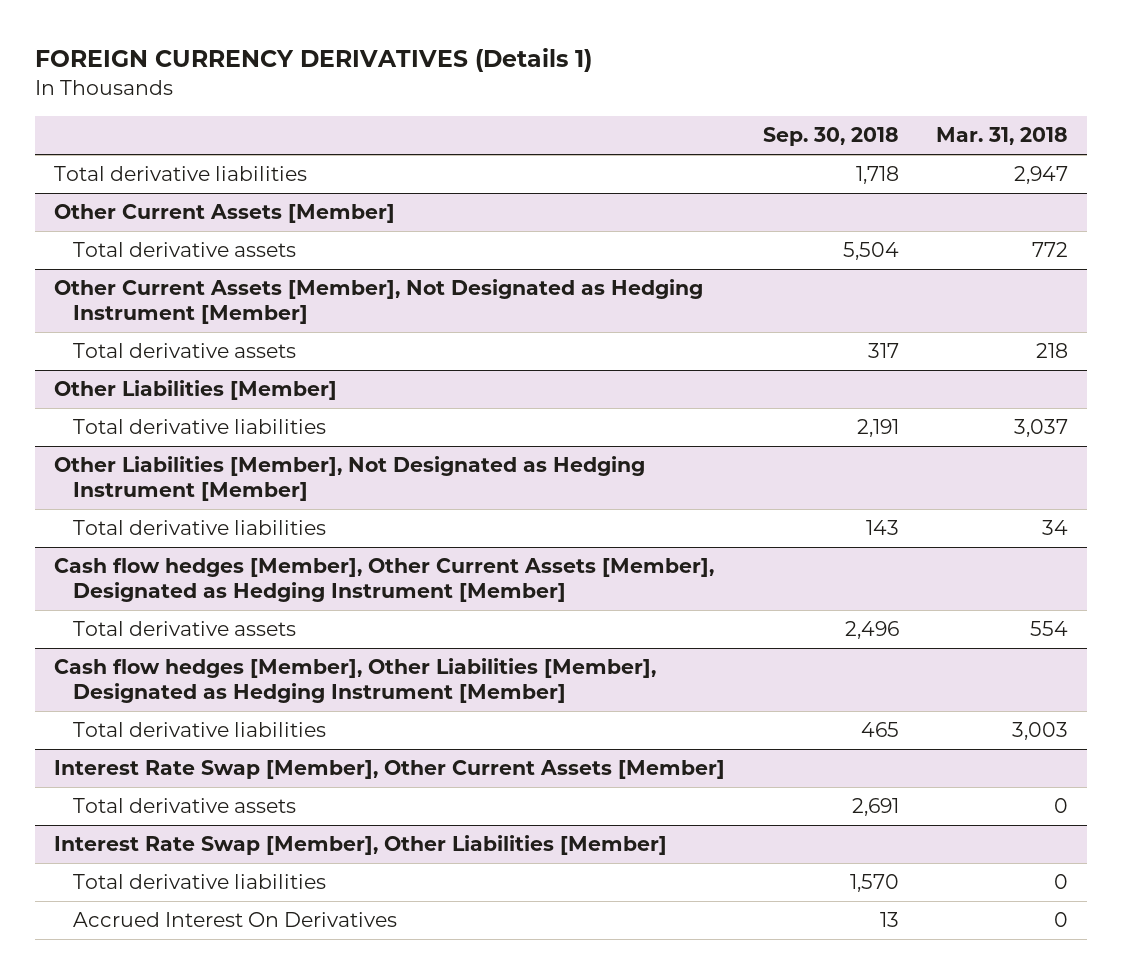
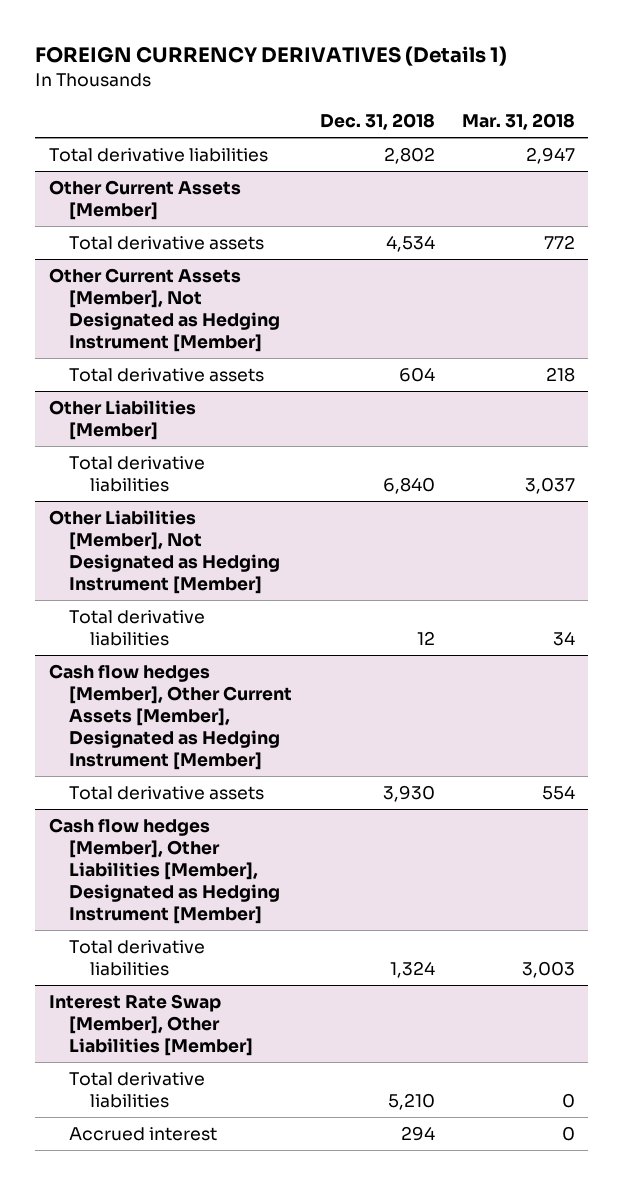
[762,127,899,147] Sep. 30, 2018 -> none
none -> [319,112,435,130] Dec. 31, 2018
[54,760,726,780] Interest Rate Swap [Member], Other Current Assets [Member] -> none
[73,798,297,814] Total derivative assets -> none
[73,912,398,928] Accrued Interest On Derivatives -> [69,1127,218,1142] Accrued interest

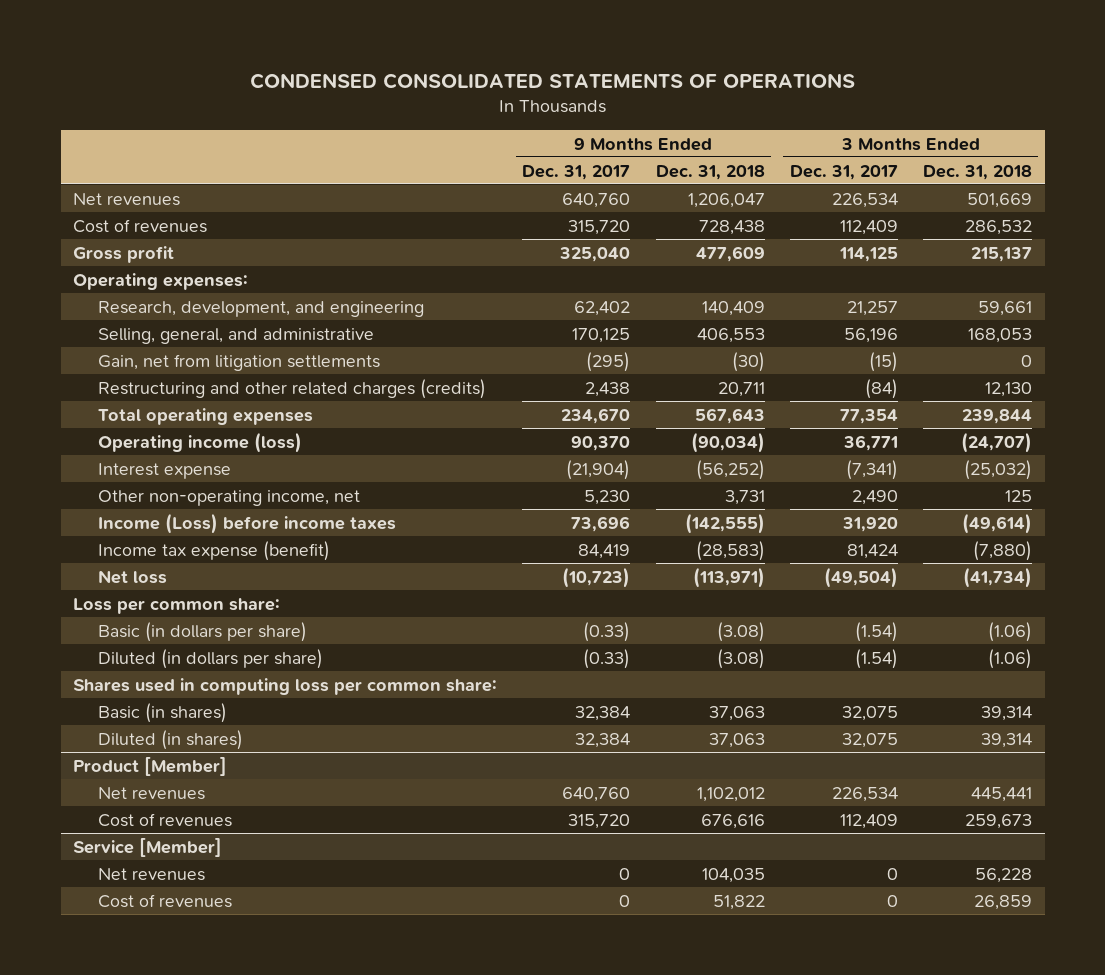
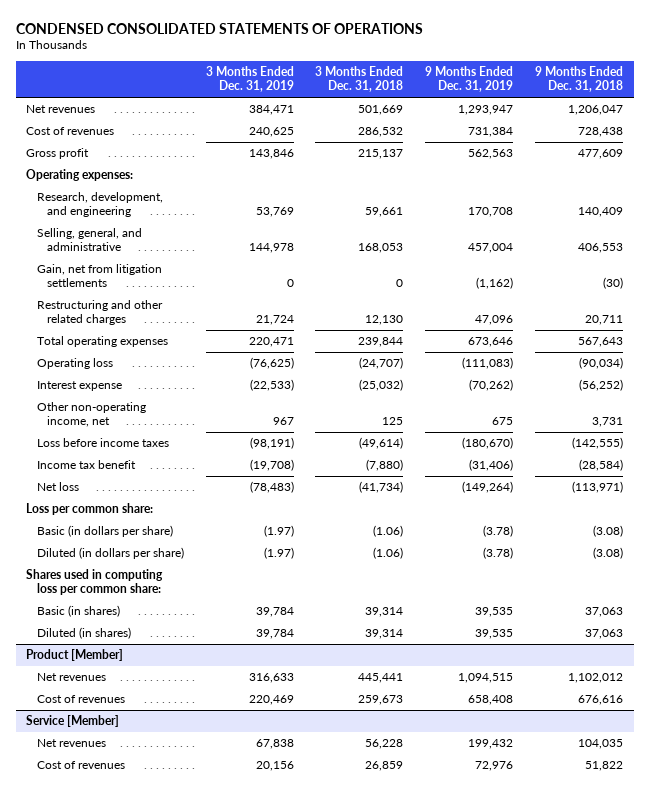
[522,164,631,180] Dec. 31, 2017 -> none
[789,164,898,180] Dec. 31, 2017 -> none
none -> [205,66,294,92] 3 Months Ended Dec. 31, 2019
none -> [425,66,514,92] 9 Months Ended Dec. 31, 2019
[98,378,487,399] Restructuring and other related charges (credits) -> [36,300,163,326] Restructuring and other related charges
[98,431,303,453] Operating income (loss) -> [36,358,113,370] Operating loss
[98,512,397,534] Income (Loss) before income taxes -> [36,438,169,448] Loss before income taxes
[98,540,331,561] Income tax expense (benefit) -> [36,460,136,470] Income tax benefit
[695,540,765,561] (28,583) -> [578,459,623,472] (28,584)

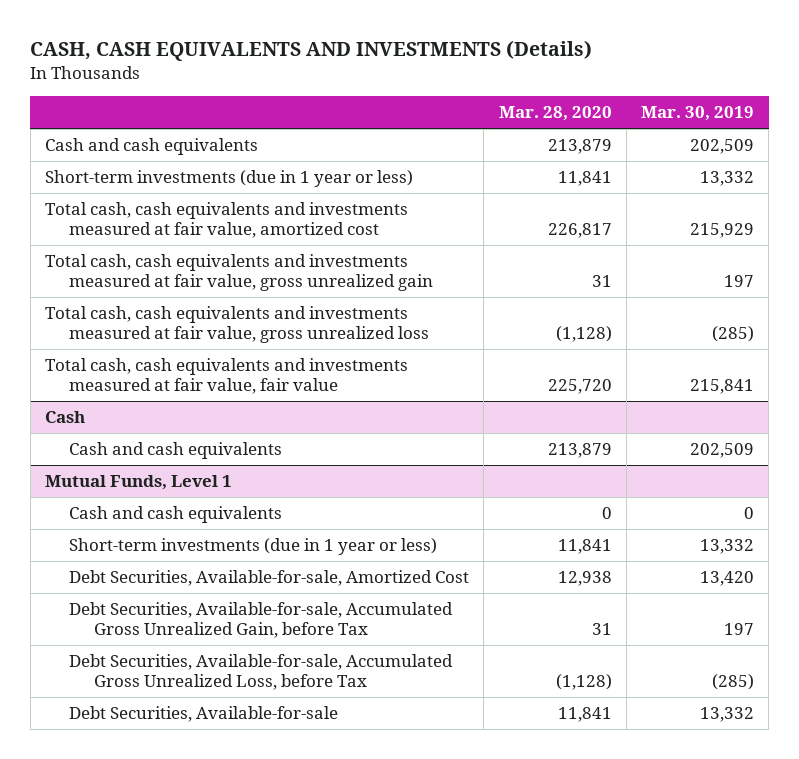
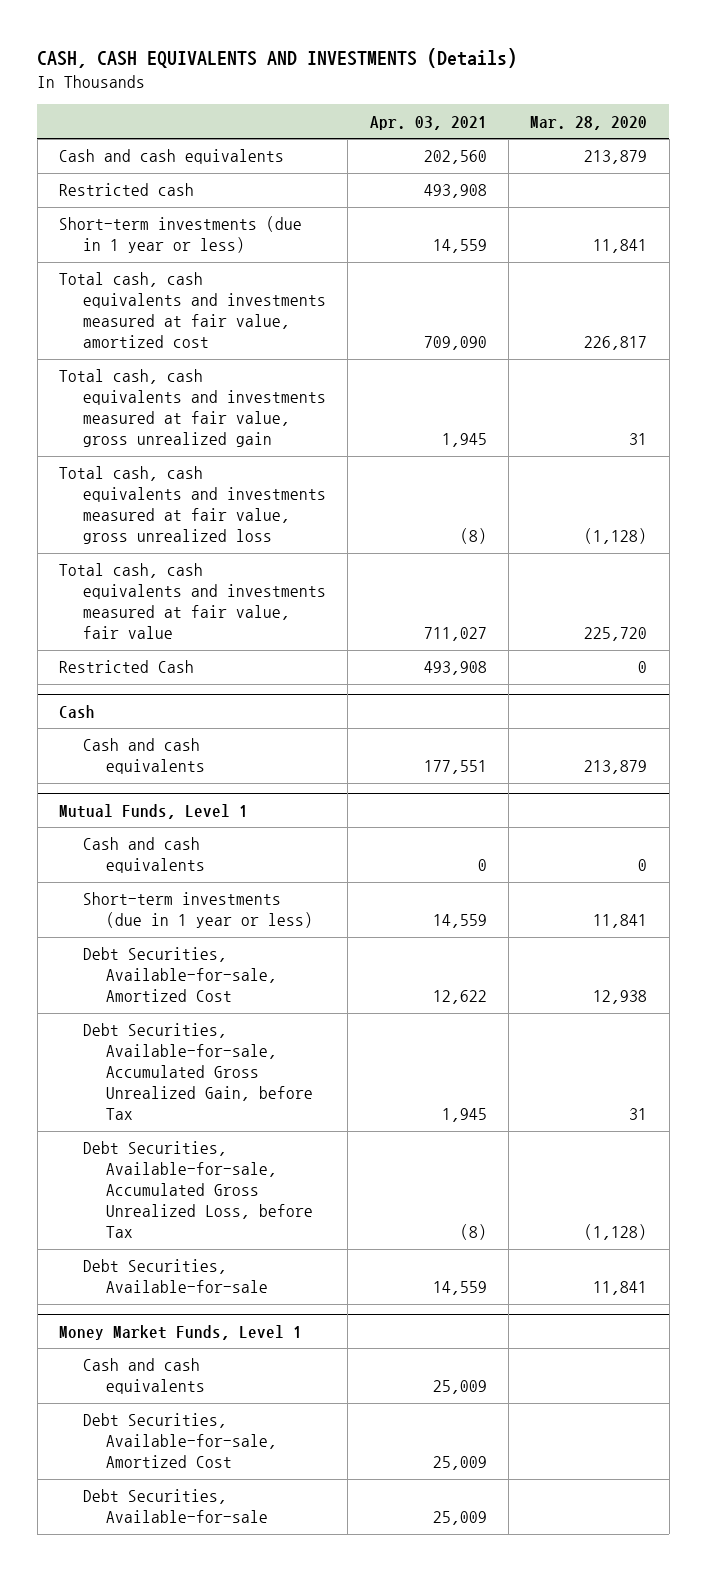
[641,106,755,122] Mar. 30, 2019 -> none
none -> [369,115,487,130] Apr. 03, 2021
none -> [59,183,195,197] Restricted cash
none -> [59,660,195,674] Restricted Cash
none -> [59,1324,303,1340] Money Market Funds, Level 1
none -> [82,1358,206,1395] Cash and cash equivalents
none -> [82,1413,278,1469] Debt Securities, Available-for-sale, Amortized Cost
none -> [82,1489,269,1524] Debt Securities, Available-for-sale

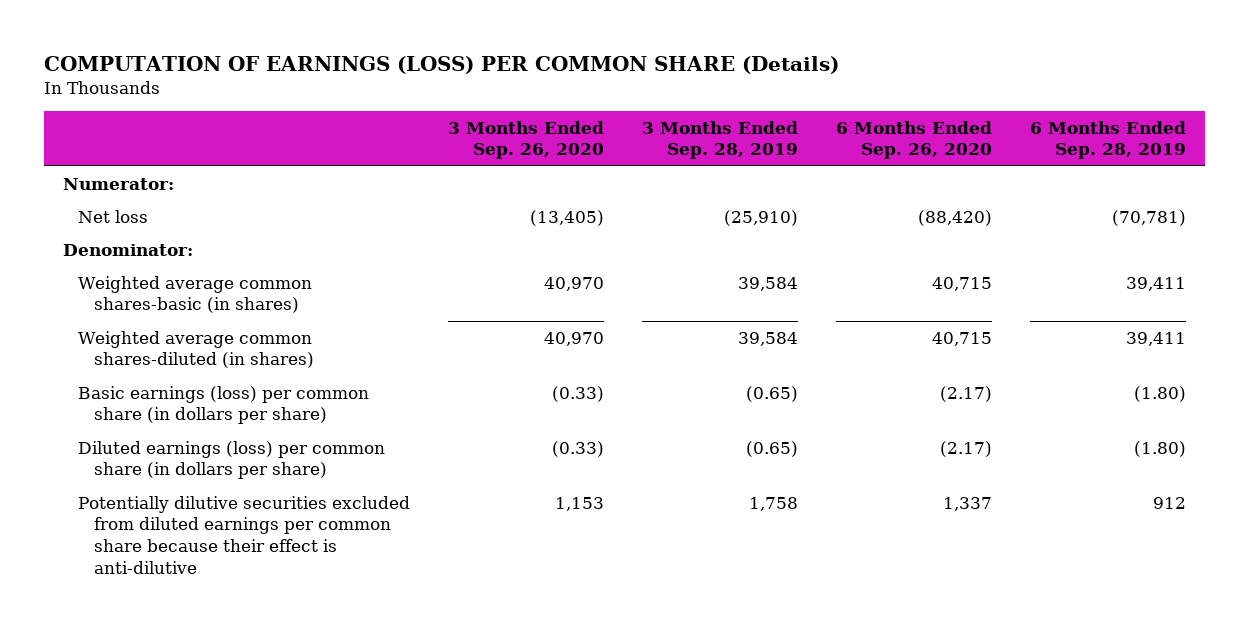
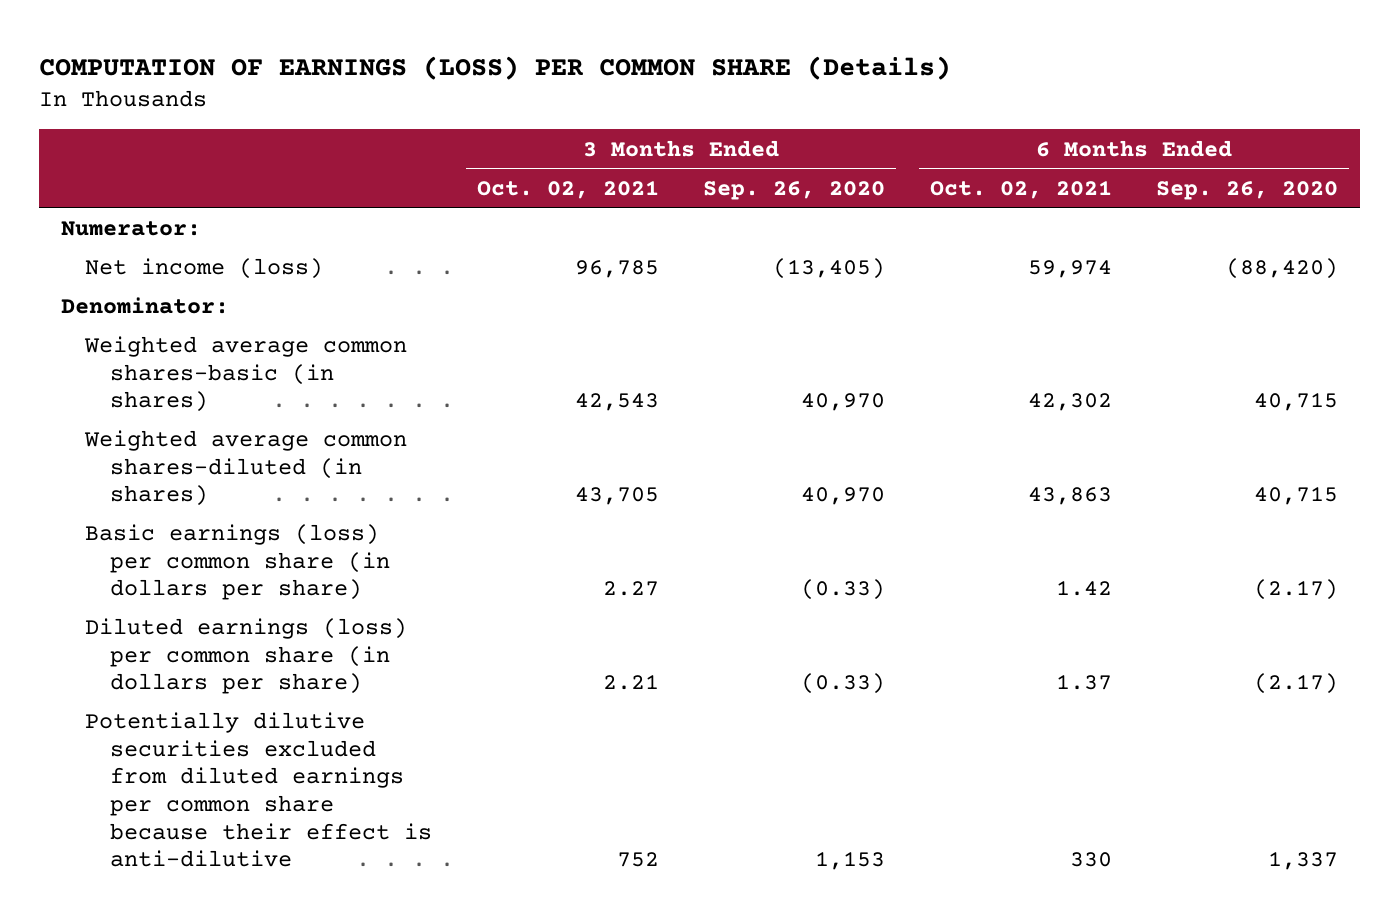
[642,120,799,160] 3 Months Ended Sep. 28, 2019 -> none
[1030,120,1187,160] 6 Months Ended Sep. 28, 2019 -> none
none -> [476,180,659,200] Oct. 02, 2021
none -> [929,180,1112,200] Oct. 02, 2021
[78,209,149,223] Net loss -> [85,258,324,280] Net income (loss)

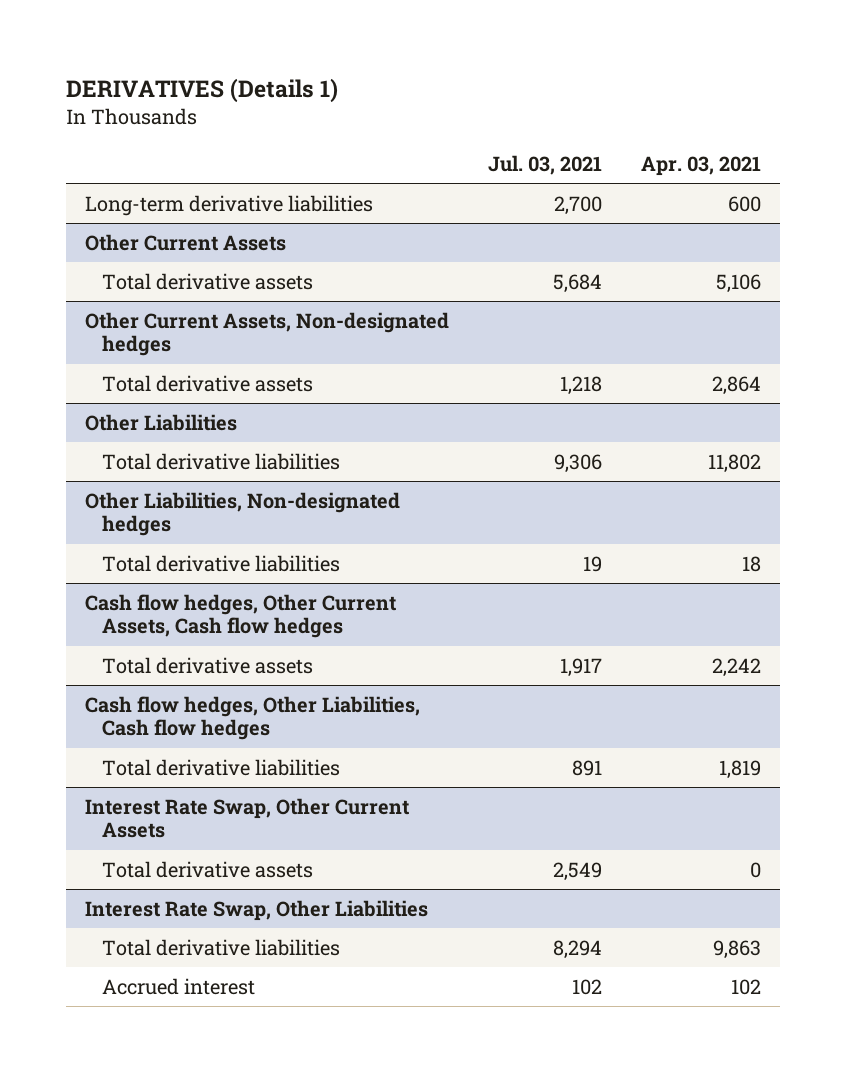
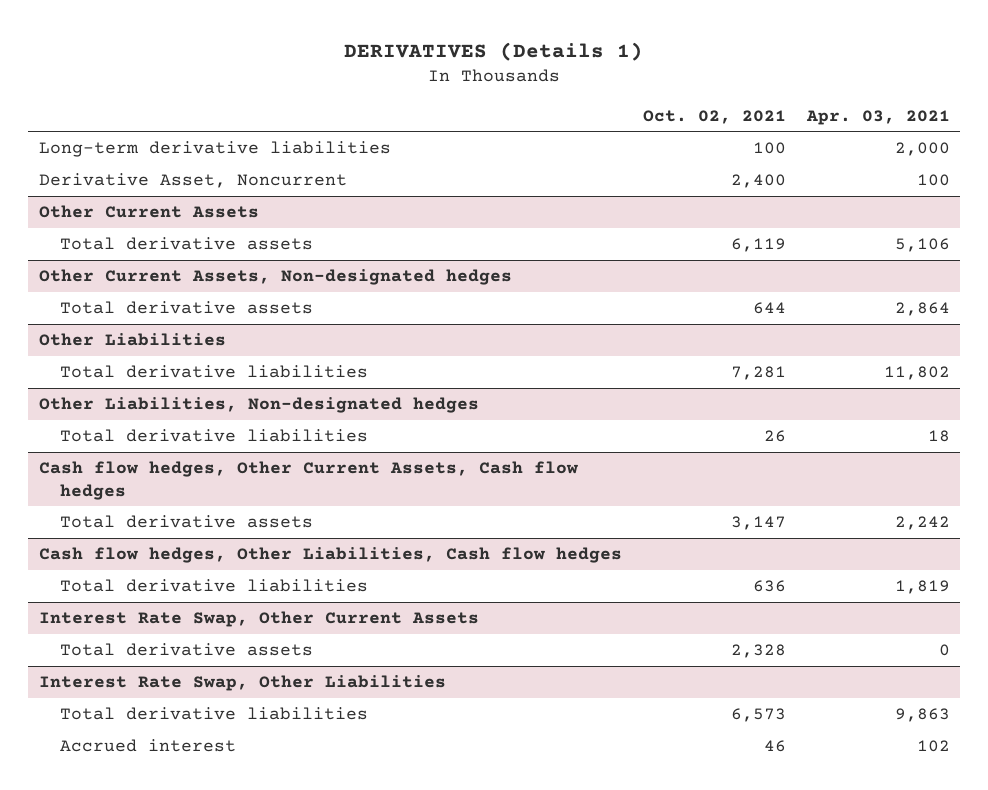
[487,154,602,175] Jul. 03, 2021 -> none
none -> [642,109,786,124] Oct. 02, 2021
[727,195,761,212] 600 -> [894,142,950,157] 2,000
none -> [38,173,347,189] Derivative Asset, Noncurrent

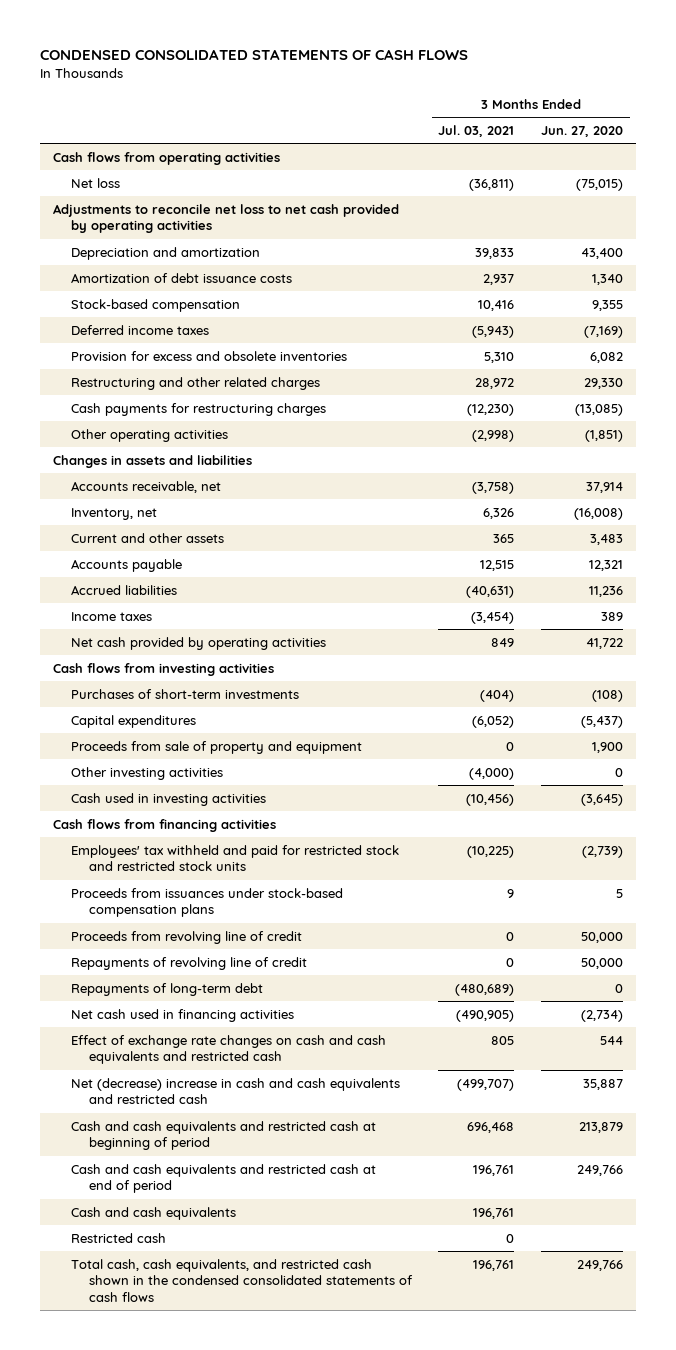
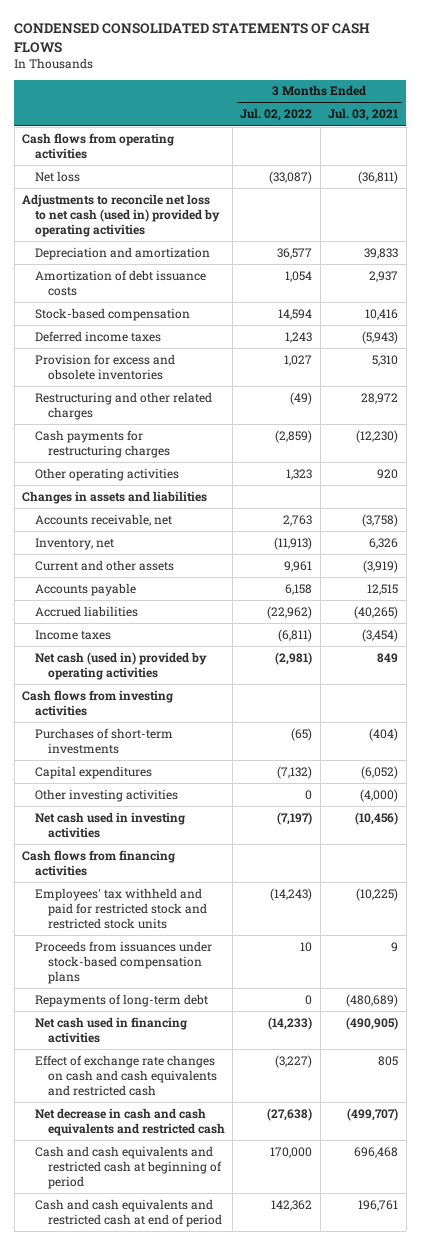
[540,125,623,137] Jun. 27, 2020 -> none
none -> [240,108,313,122] Jul. 02, 2022
[53,203,400,234] Adjustments to reconcile net loss to net cash provided by operating activities -> [22,193,221,237] Adjustments to reconcile net loss to net cash (used in) provided by operating activities
[472,429,515,442] (2,998) -> [377,468,399,479] 920
[493,533,515,543] 365 -> [363,559,399,573] (3,919)
[466,585,515,598] (40,631) -> [354,605,399,619] (40,265)
[71,636,327,650] Net cash provided by operating activities -> [35,651,208,680] Net cash (used in) provided by operating activities
[71,740,363,754] Proceeds from sale of property and equipment -> none
[71,792,267,806] Cash used in investing activities -> [35,811,186,838] Net cash used in investing activities
[71,930,303,944] Proceeds from revolving line of credit -> none
[71,956,308,970] Repayments of revolving line of credit -> none
[71,1077,401,1105] Net (decrease) increase in cash and cash equivalents and restricted cash -> [35,1107,225,1136] Net decrease in cash and cash equivalents and restricted cash
[71,1206,237,1220] Cash and cash equivalents -> none
[71,1232,167,1243] Restricted cash -> none
[71,1258,413,1303] Total cash, cash equivalents, and restricted cash shown in the condensed consolidated statements of cash flows -> none

